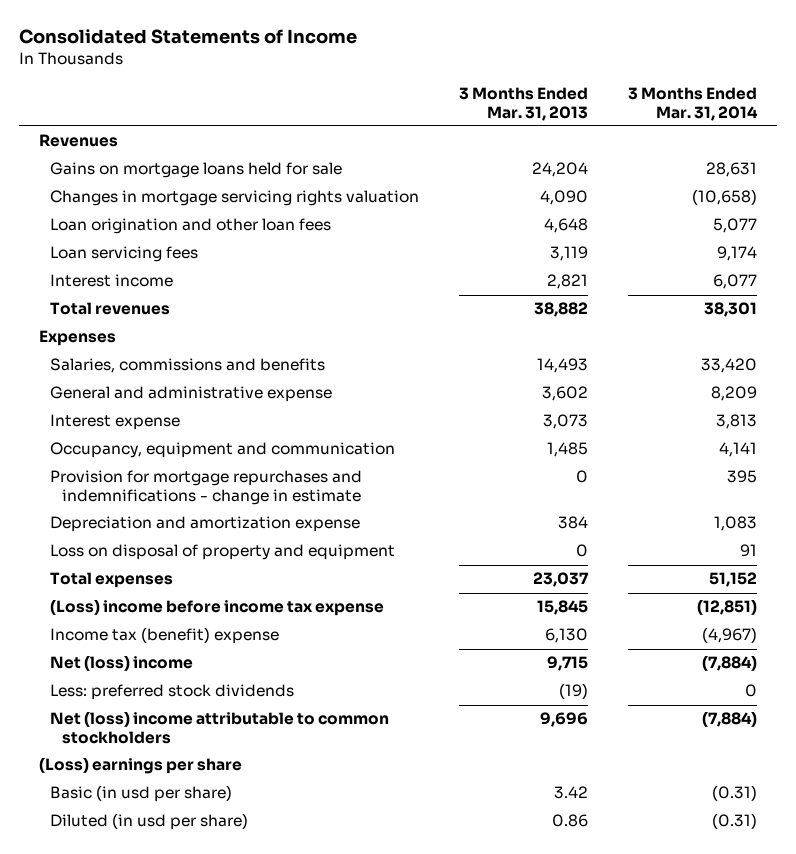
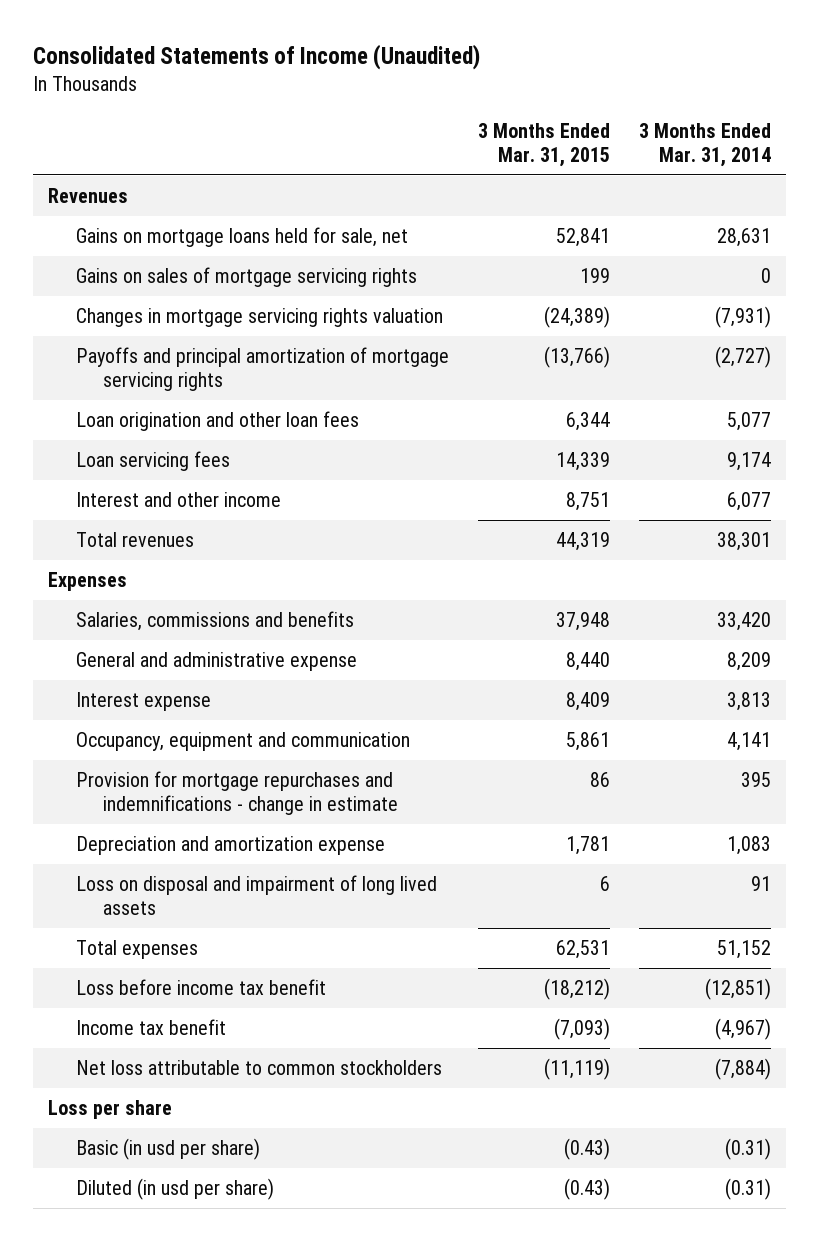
[19,29,358,45] Consolidated Statements of Income -> [33,44,481,71] Consolidated Statements of Income (Unaudited)
[459,87,589,121] 3 Months Ended Mar. 31, 2013 -> none
none -> [477,122,610,167] 3 Months Ended Mar. 31, 2015
[50,162,343,179] Gains on mortgage loans held for sale -> [75,226,408,247] Gains on mortgage loans held for sale, net
none -> [75,266,417,287] Gains on sales of mortgage servicing rights
[692,189,758,206] (10,658) -> [715,305,772,328] (7,931)
none -> [75,346,449,391] Payoffs and principal amortization of mortgage servicing rights
[50,274,174,288] Interest income -> [75,491,281,507] Interest and other income
[50,544,396,561] Loss on disposal of property and equipment -> [75,874,437,915] Loss on disposal and impairment of long lived assets
[50,684,295,701] Less: preferred stock dividends -> none
[50,711,390,744] Net (loss) income attributable to common stockholders -> none
[50,599,385,617] (Loss) income before income tax expense -> [75,978,326,995] Loss before income tax benefit
[50,627,280,645] Income tax (benefit) expense -> [75,1018,226,1035] Income tax benefit
[50,655,194,672] Net (loss) income -> [75,1059,442,1075] Net loss attributable to common stockholders
[38,757,242,775] (Loss) earnings per share -> [47,1099,172,1119] Loss per share

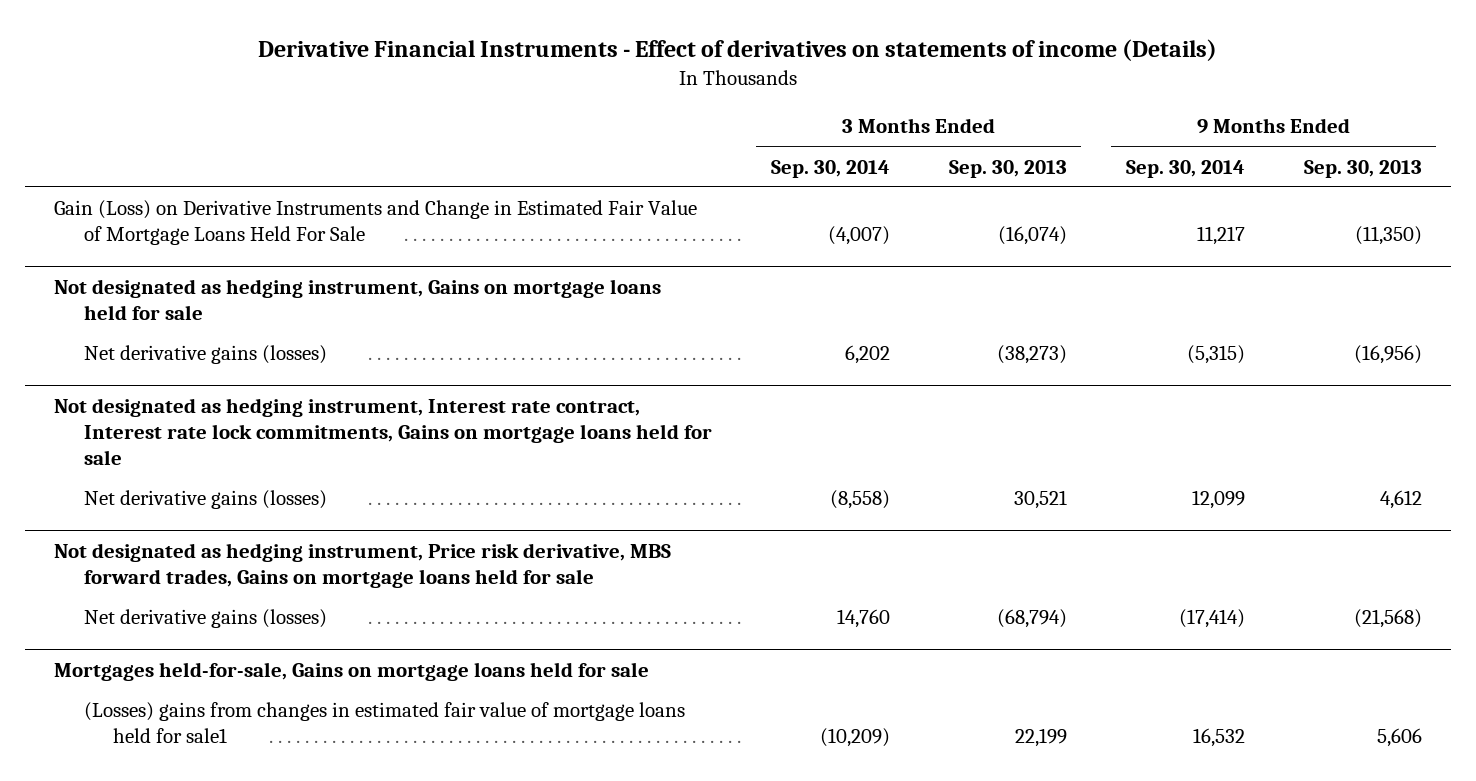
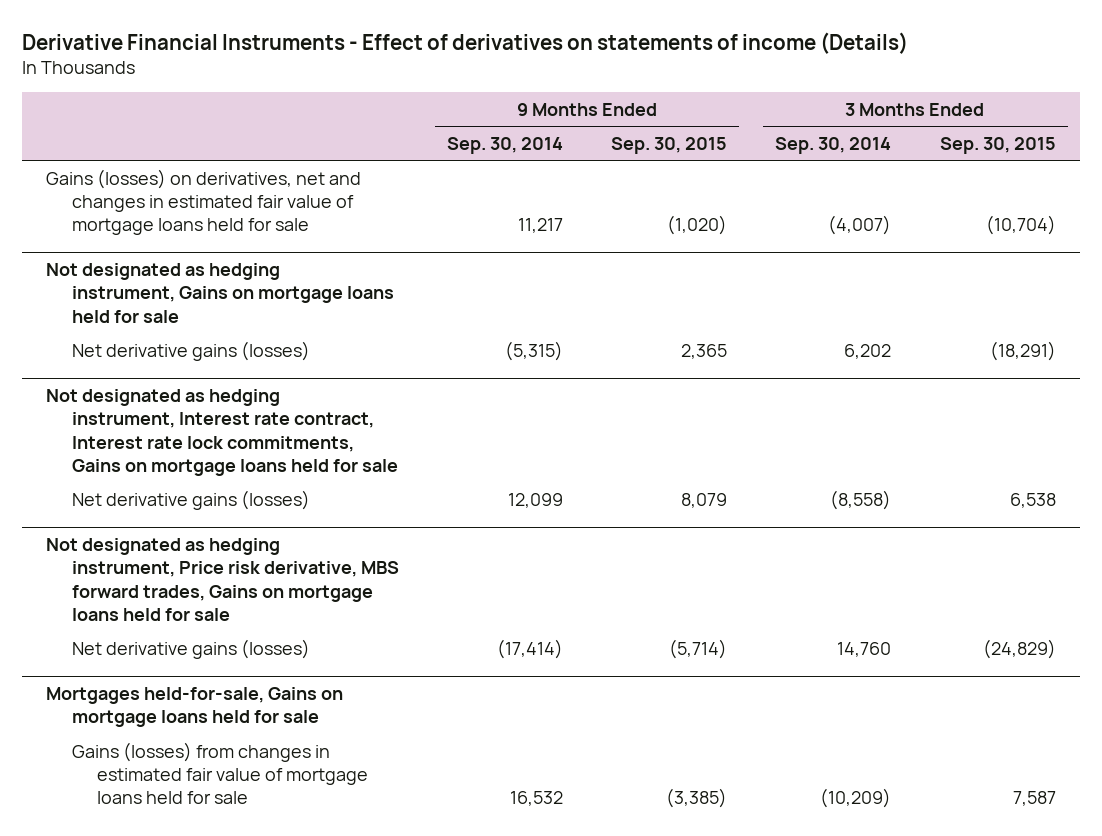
[948,159,1067,178] Sep. 30, 2013 -> none
[1303,159,1422,178] Sep. 30, 2013 -> none
none -> [611,136,728,154] Sep. 30, 2015
none -> [939,136,1056,154] Sep. 30, 2015
[54,200,698,246] Gain (Loss) on Derivative Instruments and Change in Estimated Fair Value of Mortgage Loans Held For Sale -> [46,168,362,235] Gains (losses) on derivatives, net and changes in estimated fair value of mortgage loans held for sale
[83,702,685,744] (Losses) gains from changes in estimated fair value of mortgage loans held for sale1 -> [71,741,369,804] Gains (losses) from changes in estimated fair value of mortgage loans held for sale

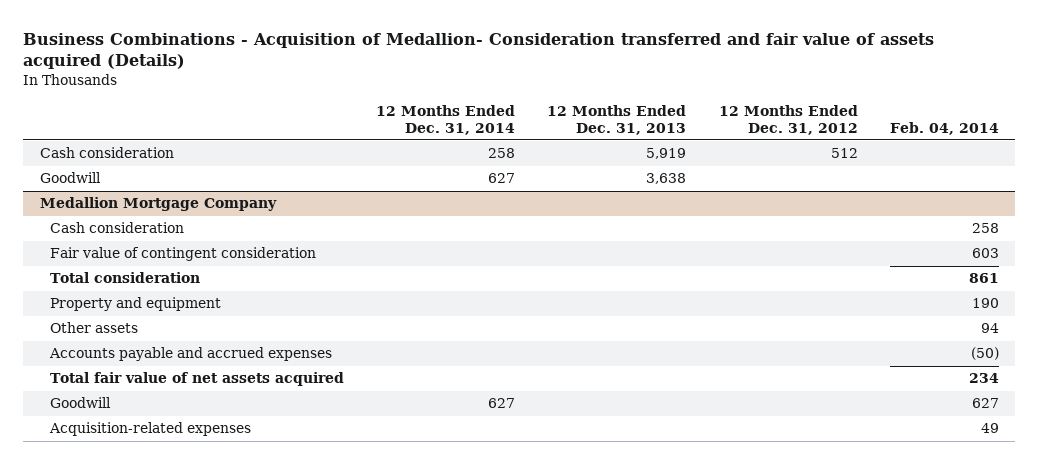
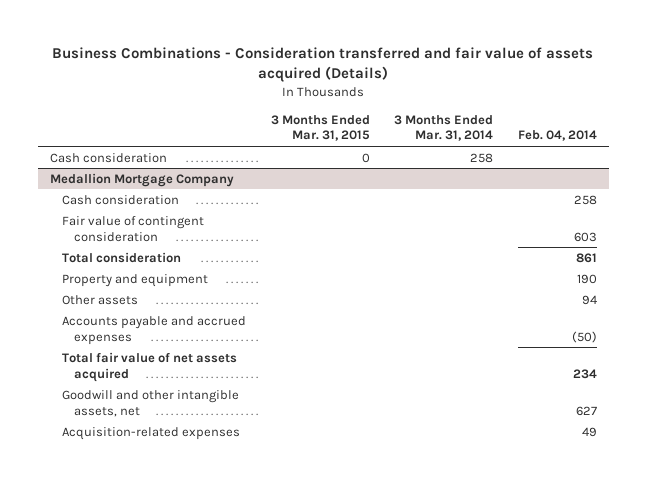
[23,32,935,70] Business Combinations - Acquisition of Medallion- Consideration transferred and fair value of assets acquired (Details) -> [52,47,594,83] Business Combinations - Consideration transferred and fair value of assets acquired (Details)
[376,105,516,135] 12 Months Ended Dec. 31, 2014 -> none
[547,105,687,135] 12 Months Ended Dec. 31, 2013 -> none
[718,105,858,135] 12 Months Ended Dec. 31, 2012 -> none
none -> [270,114,370,142] 3 Months Ended Mar. 31, 2015
none -> [394,114,494,142] 3 Months Ended Mar. 31, 2014
[39,172,101,184] Goodwill -> none
[50,397,112,409] Goodwill -> [62,389,240,417] Goodwill and other intangible assets, net

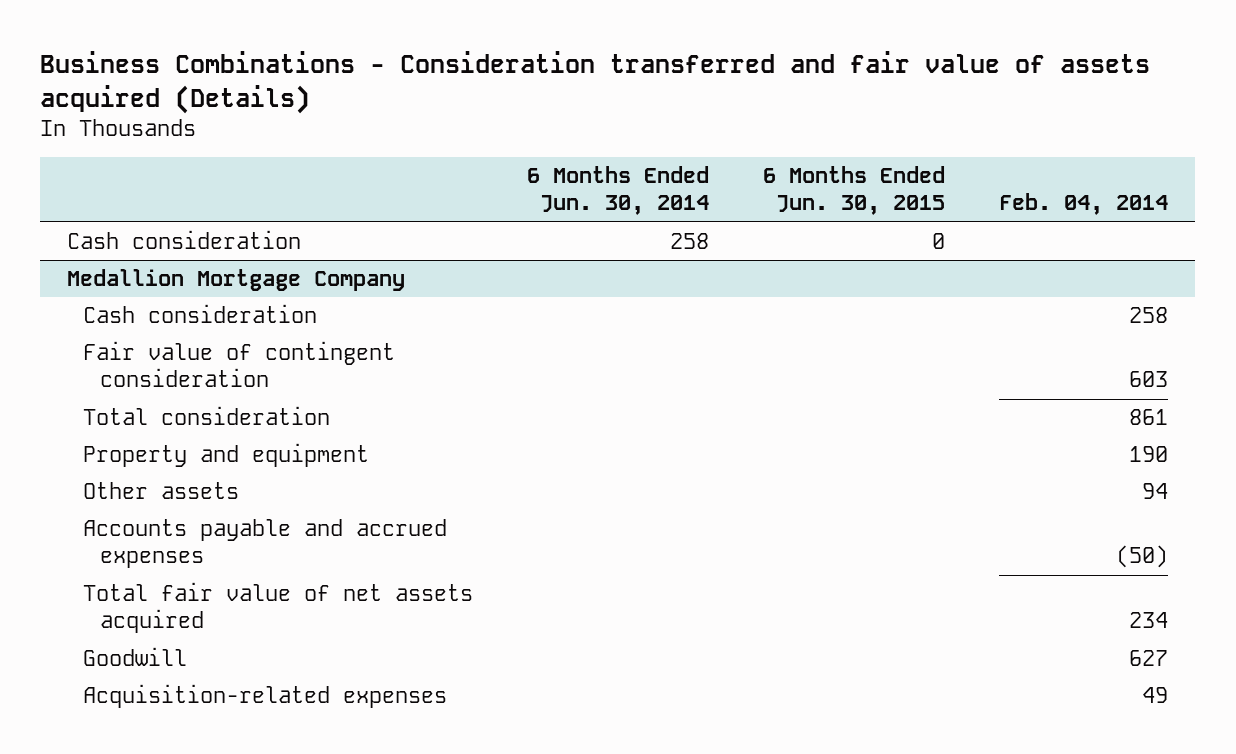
[270,114,370,142] 3 Months Ended Mar. 31, 2015 -> none
[394,114,494,142] 3 Months Ended Mar. 31, 2014 -> none
none -> [527,166,710,216] 6 Months Ended Jun. 30, 2014
none -> [763,166,946,216] 6 Months Ended Jun. 30, 2015
[62,389,240,417] Goodwill and other intangible assets, net -> [83,647,188,667] Goodwill

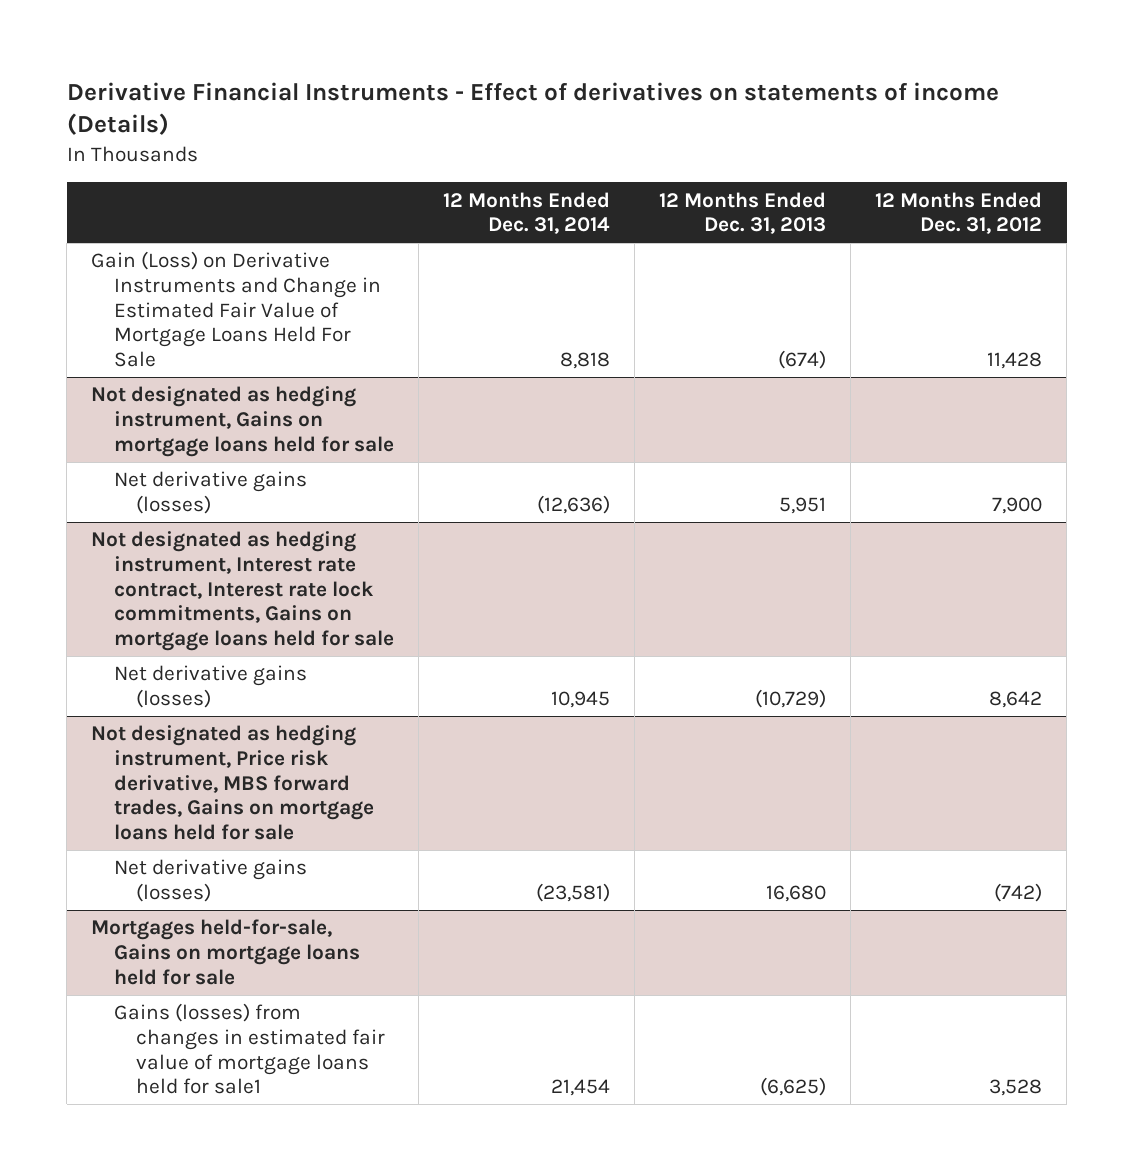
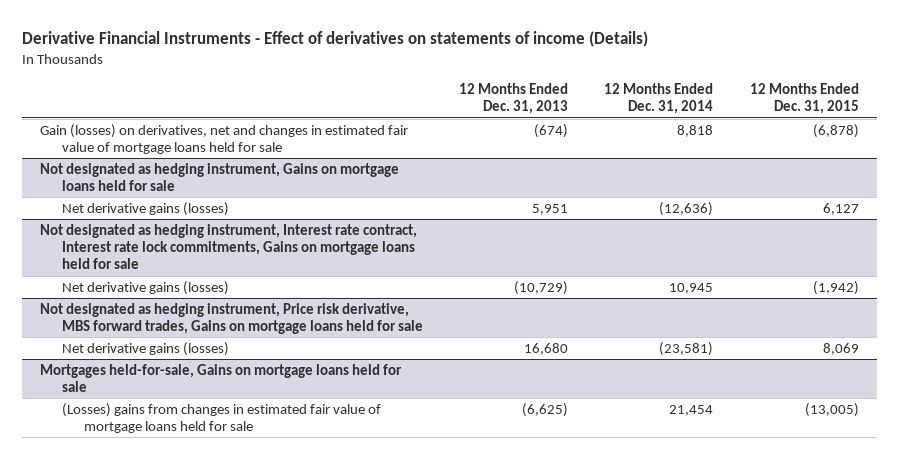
[875,191,1043,235] 12 Months Ended Dec. 31, 2012 -> none
none -> [749,83,859,115] 12 Months Ended Dec. 31, 2015
[91,251,381,367] Gain (Loss) on Derivative Instruments and Change in Estimated Fair Value of Mortgage Loans Held For Sale -> [39,123,408,154] Gain (losses) on derivatives, net and changes in estimated fair value of mortgage loans held for sale
[113,1003,386,1095] Gains (losses) from changes in estimated fair value of mortgage loans held for sale1 -> [61,402,381,433] (Losses) gains from changes in estimated fair value of mortgage loans held for sale

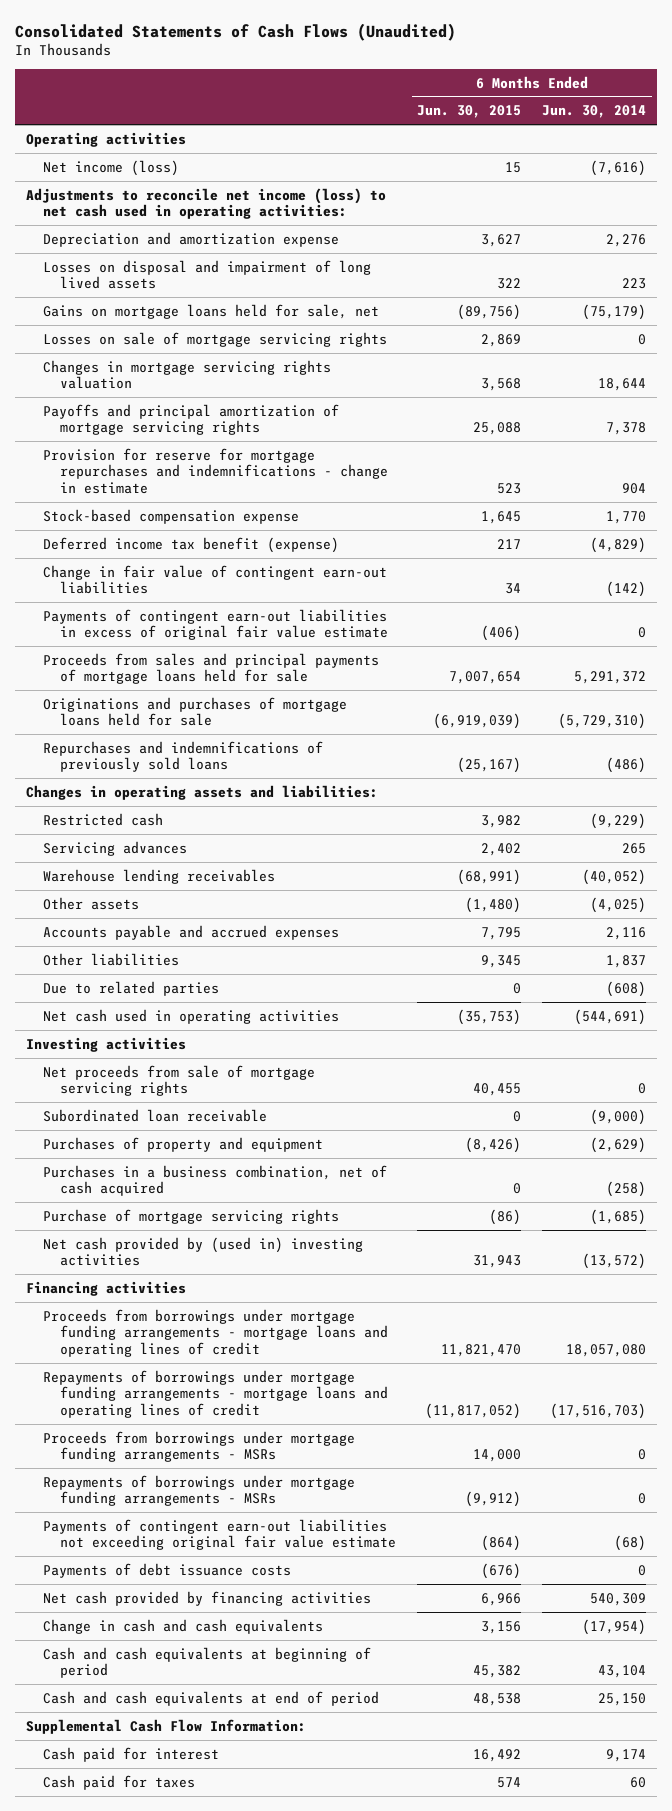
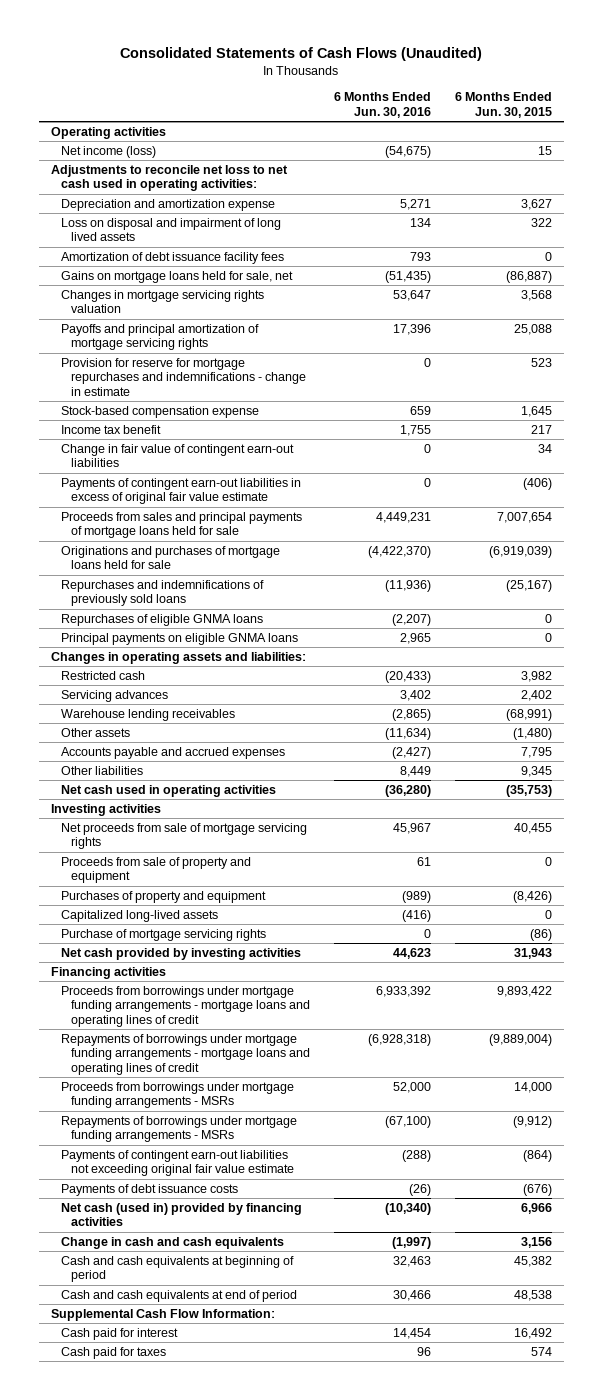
[542,105,647,119] Jun. 30, 2014 -> none
none -> [333,92,431,119] 6 Months Ended Jun. 30, 2016
[25,187,386,220] Adjustments to reconcile net income (loss) to net cash used in operating activities: -> [50,164,288,192] Adjustments to reconcile net loss to net cash used in operating activities:
[42,331,387,347] Losses on sale of mortgage servicing rights -> none
[42,259,371,290] Losses on disposal and impairment of long lived assets -> [60,217,281,242] Loss on disposal and impairment of long lived assets
none -> [60,251,284,264] Amortization of debt issuance facility fees
[456,303,521,320] (89,756) -> [505,270,552,283] (86,887)
[42,536,339,553] Deferred income tax benefit (expense) -> [60,424,161,434] Income tax benefit
none -> [60,613,263,626] Repurchases of eligible GNMA loans
none -> [60,632,298,645] Principal payments on eligible GNMA loans
[42,980,219,996] Due to related parties -> none
[42,1108,267,1122] Subordinated loan receivable -> none
none -> [60,856,251,884] Proceeds from sale of property and equipment
[42,1164,387,1197] Purchases in a business combination, net of cash acquired -> none
none -> [60,909,218,922] Capitalized long-lived assets
[42,1236,363,1267] Net cash provided by (used in) investing activities -> [60,947,301,960] Net cash provided by investing activities
[440,1343,521,1357] 11,821,470 -> [496,985,552,997] 9,893,422
[424,1402,521,1419] (11,817,052) -> [488,1033,552,1046] (9,889,004)
[42,1590,371,1606] Net cash provided by financing activities -> [60,1202,302,1227] Net cash (used in) provided by financing activities

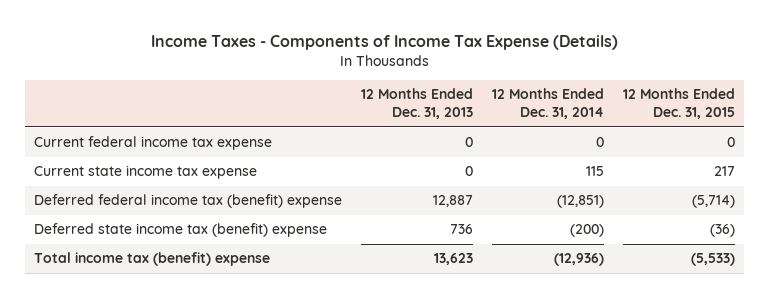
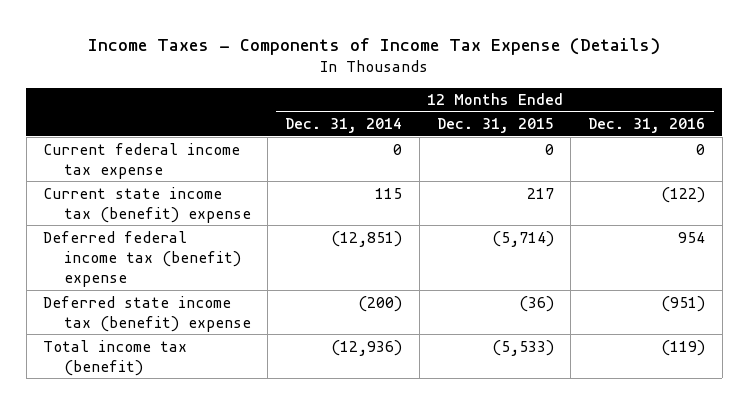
[361,88,474,120] 12 Months Ended Dec. 31, 2013 -> none
none -> [588,118,706,134] Dec. 31, 2016
[34,165,258,180] Current state income tax expense -> [43,186,251,223] Current state income tax (benefit) expense
[34,252,271,267] Total income tax (benefit) expense -> [43,339,188,376] Total income tax (benefit)

